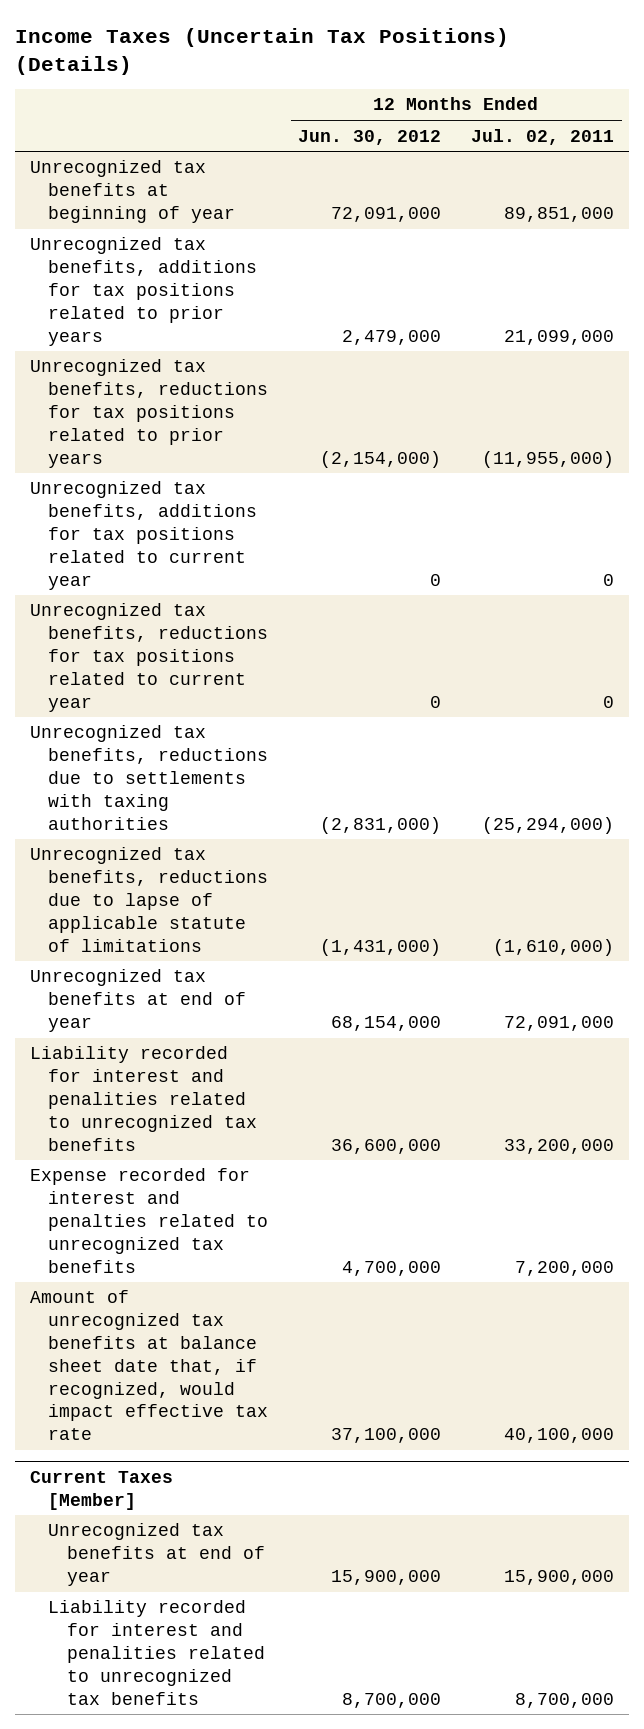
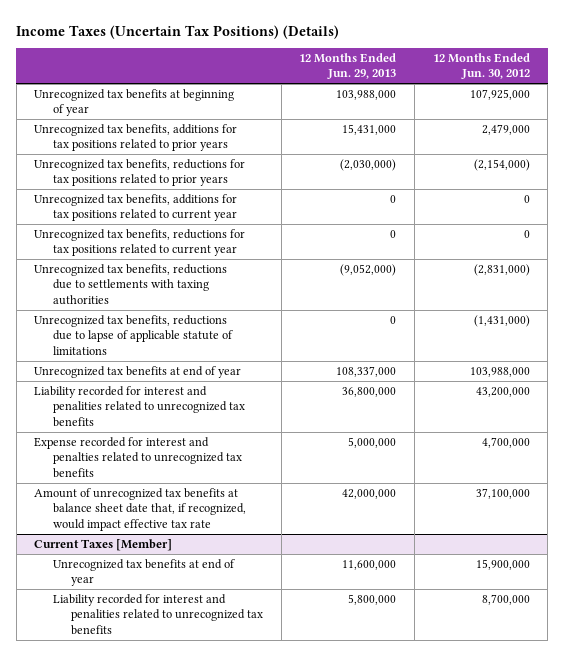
[471,128,615,145] Jul. 02, 2011 -> none
none -> [299,53,397,80] 12 Months Ended Jun. 29, 2013
[331,207,442,223] 72,091,000 -> [469,89,530,101] 107,925,000
[331,1016,442,1032] 68,154,000 -> [469,367,530,378] 103,988,000
[331,1138,442,1154] 36,600,000 -> [475,387,530,398] 43,200,000

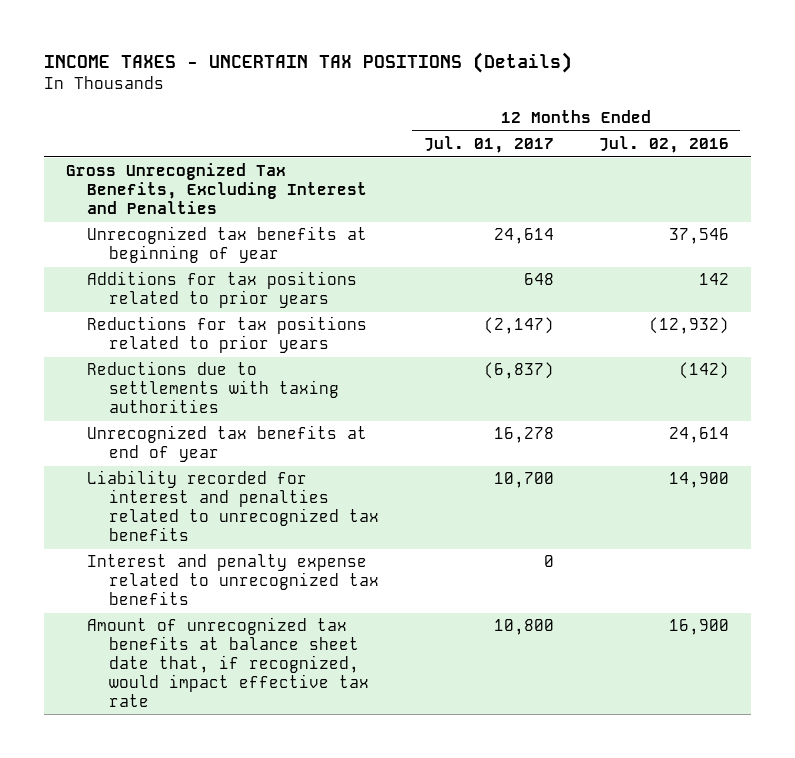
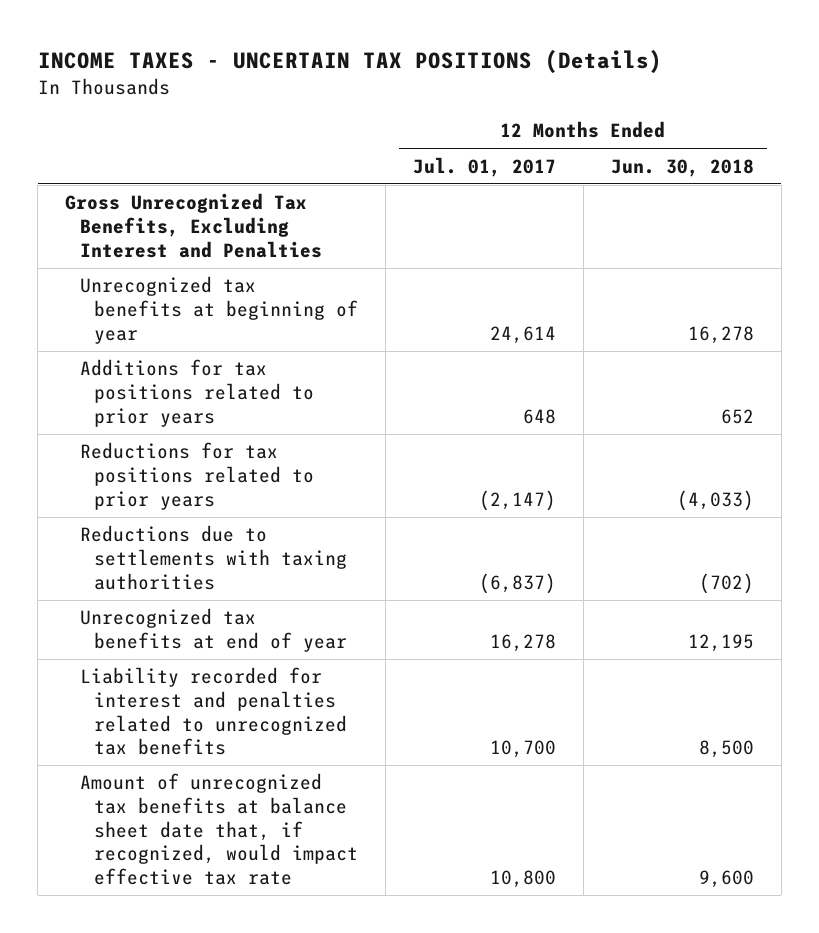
[598,136,729,154] Jul. 02, 2016 -> none
none -> [610,158,754,177] Jun. 30, 2018
[87,554,379,606] Interest and penalty expense related to unrecognized tax benefits -> none

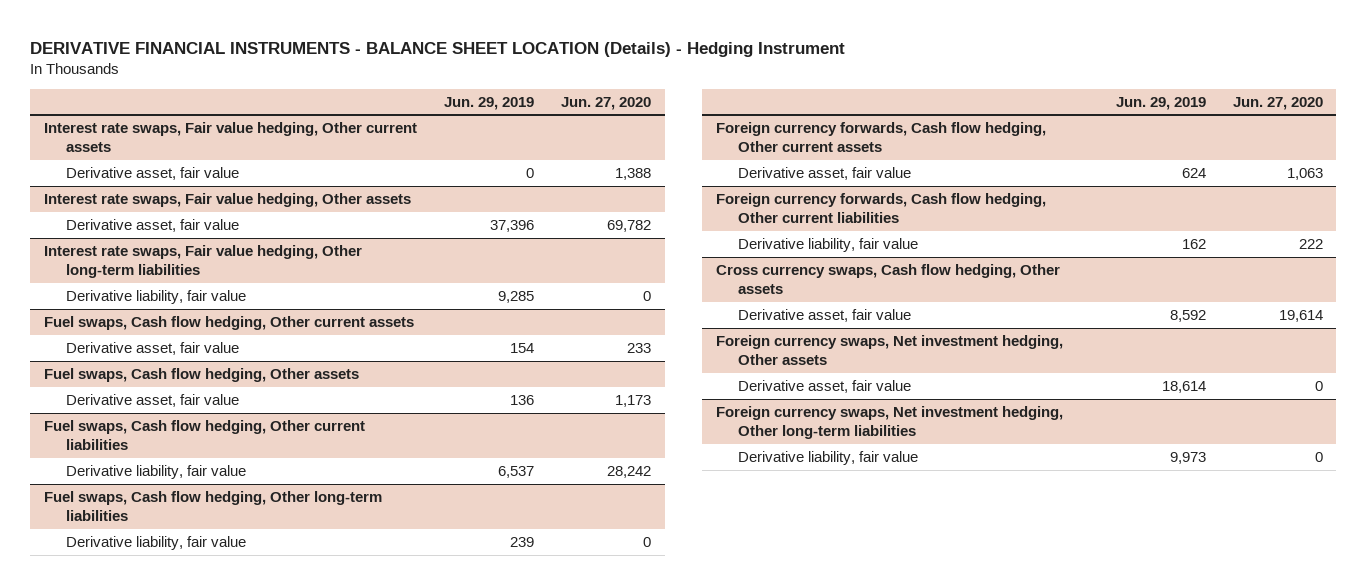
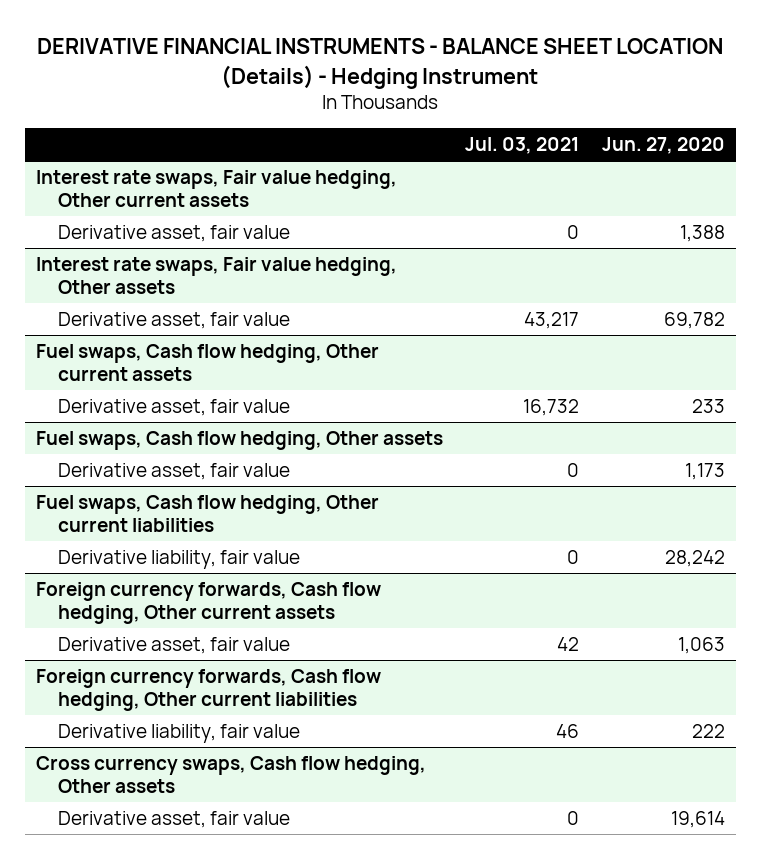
[444,96,535,110] Jun. 29, 2019 -> none
none -> [465,137,580,155] Jul. 03, 2021
[43,244,362,279] Interest rate swaps, Fair value hedging, Other long-term liabilities -> none
[65,289,246,304] Derivative liability, fair value -> none
[43,490,382,522] Fuel swaps, Cash flow hedging, Other long-term liabilities -> none
[65,535,246,550] Derivative liability, fair value -> none
[715,334,1063,366] Foreign currency swaps, Net investment hedging, Other assets -> none
[737,379,911,393] Derivative asset, fair value -> none
[715,405,1063,440] Foreign currency swaps, Net investment hedging, Other long-term liabilities -> none
[737,450,918,465] Derivative liability, fair value -> none

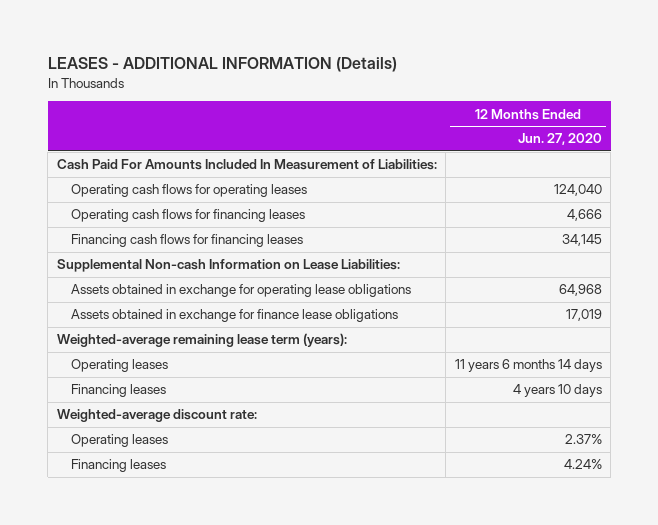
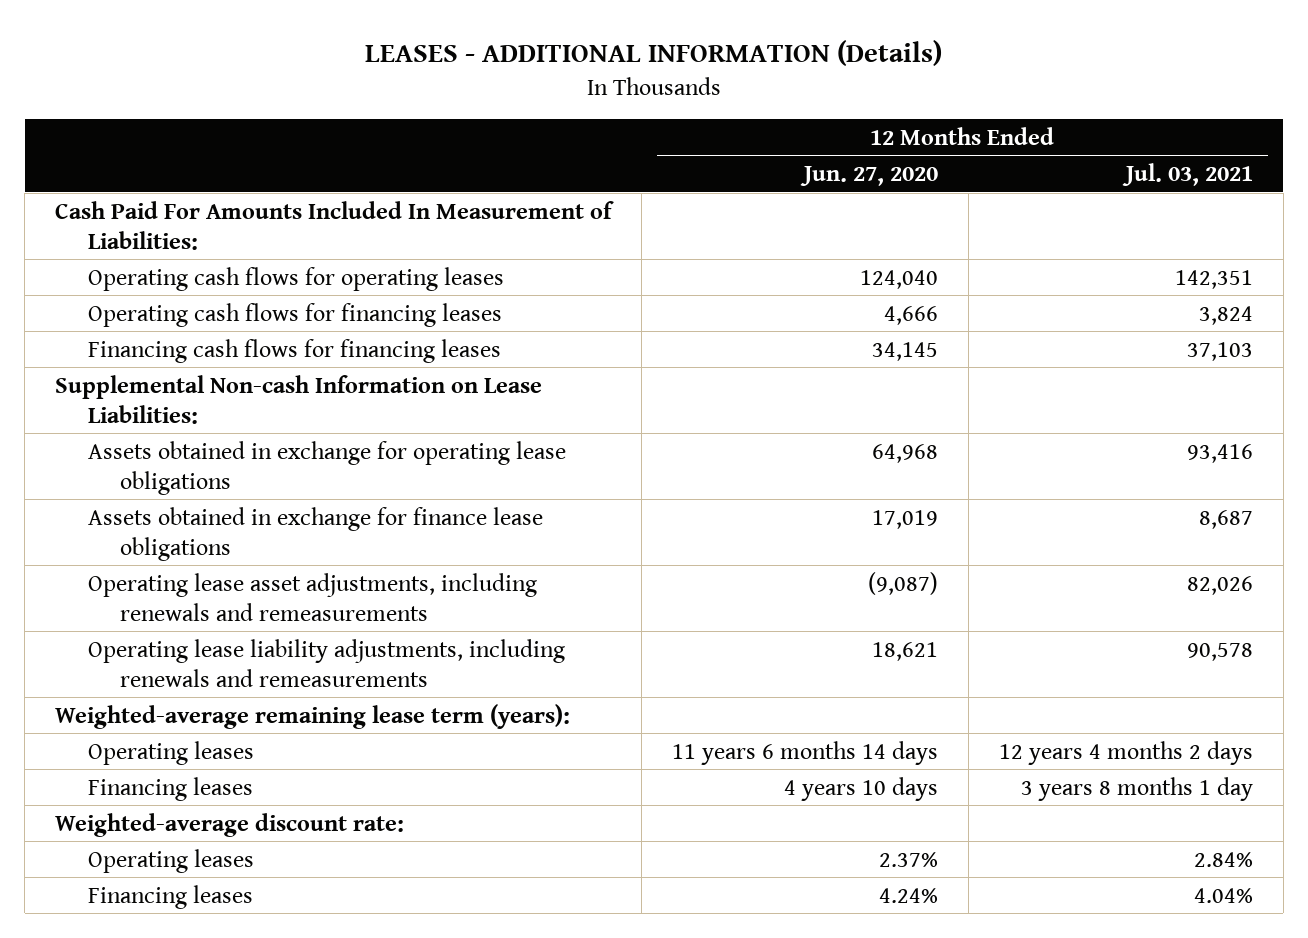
none -> [1121,162,1253,186] Jul. 03, 2021
none -> [87,572,537,621] Operating lease asset adjustments, including renewals and remeasurements
none -> [87,638,565,687] Operating lease liability adjustments, including renewals and remeasurements

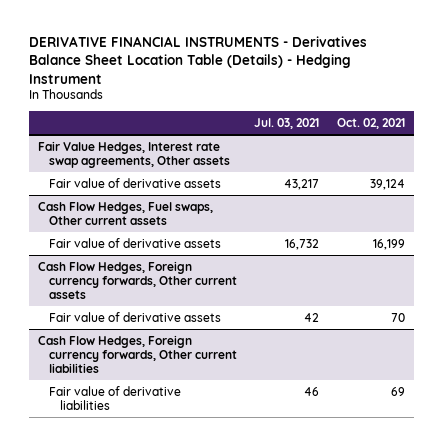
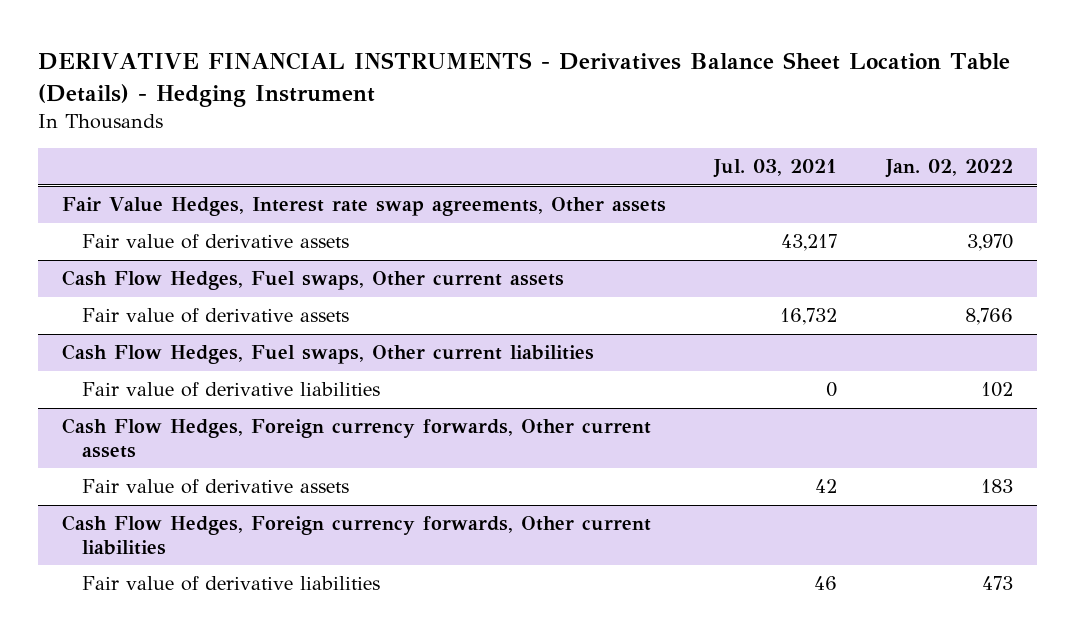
[337,117,406,129] Oct. 02, 2021 -> none
none -> [884,159,1013,179] Jan. 02, 2022
none -> [62,344,595,365] Cash Flow Hedges, Fuel swaps, Other current liabilities
none -> [82,382,381,398] Fair value of derivative liabilities

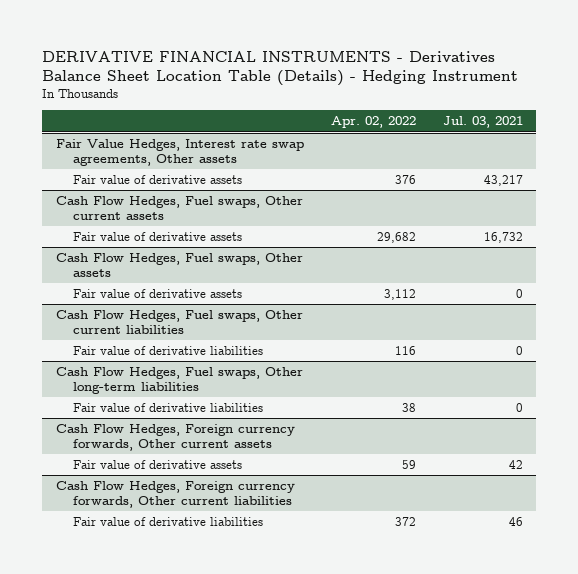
[884,159,1013,179] Jan. 02, 2022 -> none
none -> [330,116,416,129] Apr. 02, 2022
none -> [55,253,303,277] Cash Flow Hedges, Fuel swaps, Other assets
none -> [72,289,242,299] Fair value of derivative assets
none -> [55,367,303,394] Cash Flow Hedges, Fuel swaps, Other long-term liabilities
none -> [72,403,263,413] Fair value of derivative liabilities

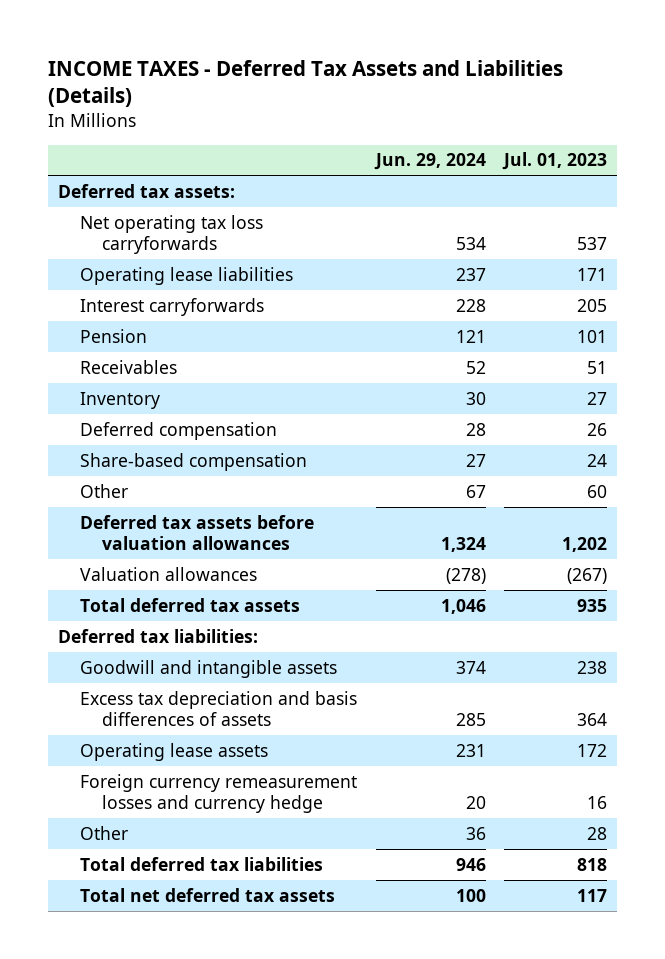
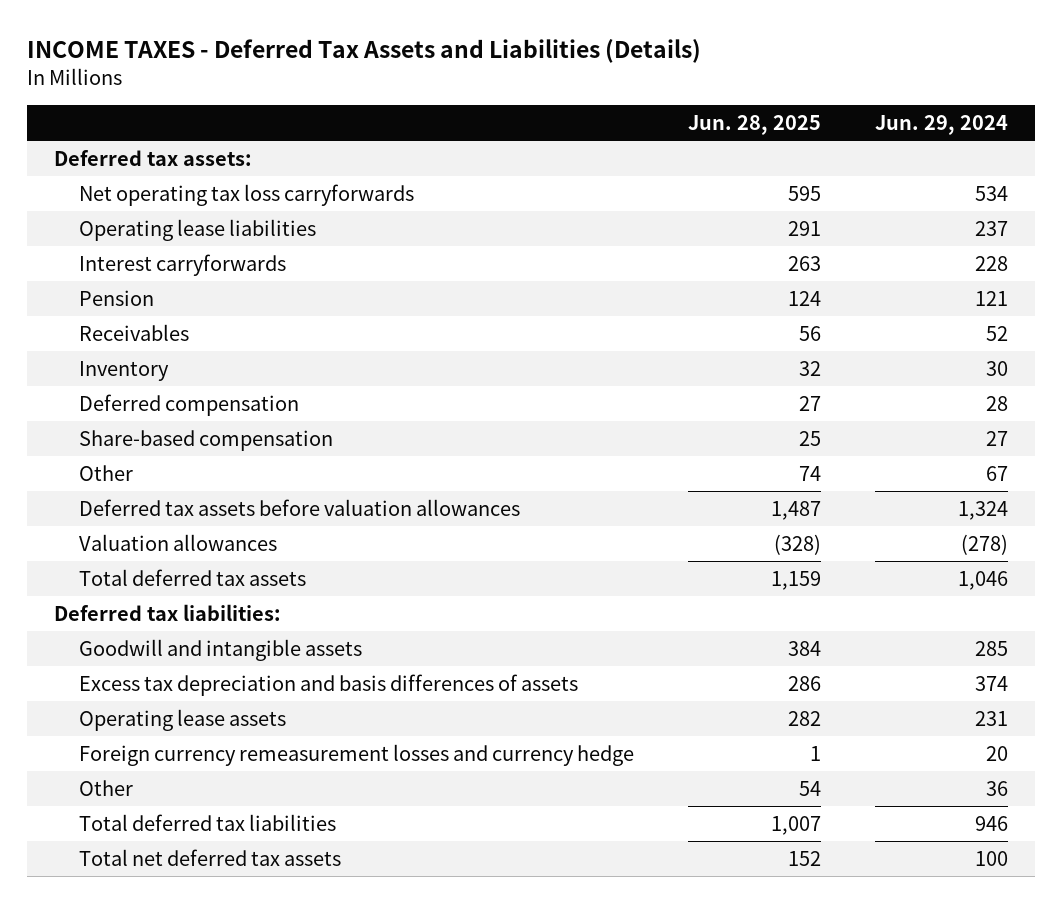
[502,152,608,171] Jul. 01, 2023 -> none
none -> [687,114,821,135] Jun. 28, 2025
[455,660,486,674] 374 -> [974,640,1008,656] 285
[455,713,486,727] 285 -> [974,675,1008,691] 374

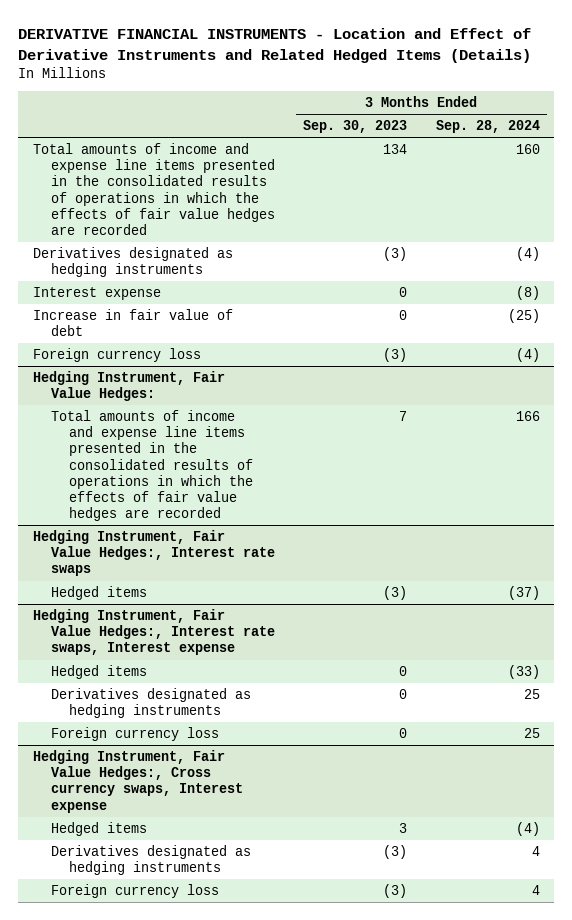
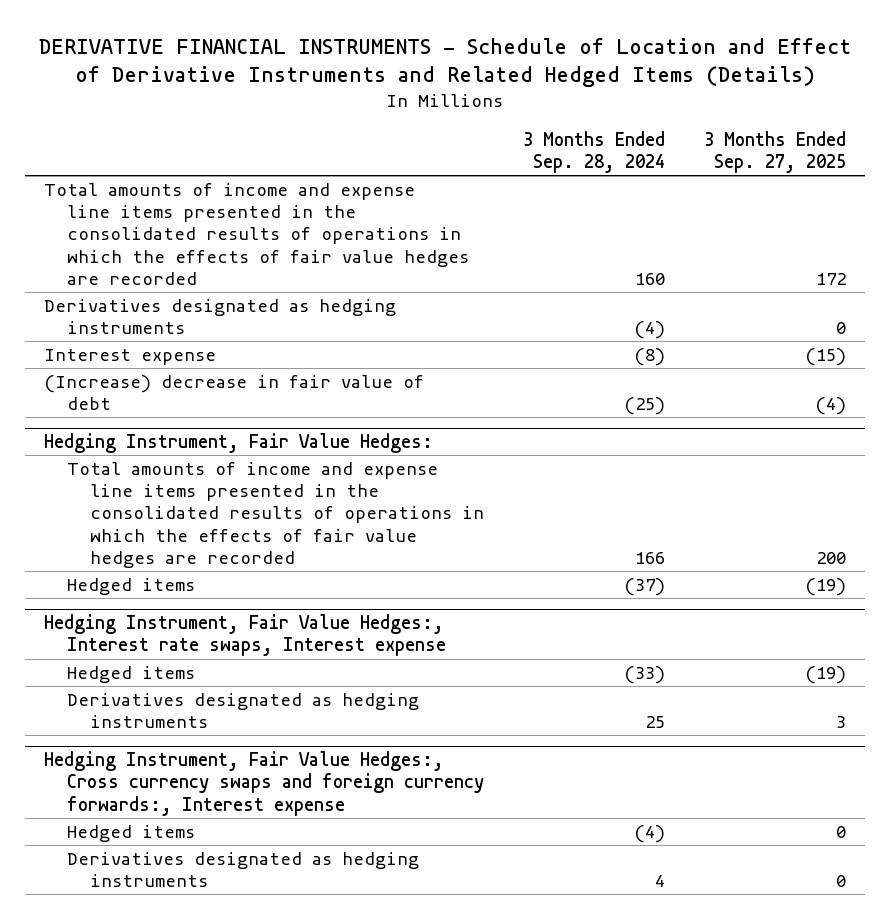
[18,28,532,63] DERIVATIVE FINANCIAL INSTRUMENTS - Location and Effect of Derivative Instruments and Related Hedged Items (Details) -> [39,37,852,88] DERIVATIVE FINANCIAL INSTRUMENTS - Schedule of Location and Effect of Derivative Instruments and Related Hedged Items (Details)
[303,120,408,134] Sep. 30, 2023 -> none
none -> [703,130,846,173] 3 Months Ended Sep. 27, 2025
[32,347,201,362] Foreign currency loss -> none
[32,308,233,337] Increase in fair value of debt -> [44,374,425,411] (Increase) decrease in fair value of debt
[32,529,275,577] Hedging Instrument, Fair Value Hedges:, Interest rate swaps -> none
[50,726,219,741] Foreign currency loss -> none
[32,749,243,813] Hedging Instrument, Fair Value Hedges:, Cross currency swaps, Interest expense -> [44,751,485,816] Hedging Instrument, Fair Value Hedges:, Cross currency swaps and foreign currency forwards:, Interest expense
[50,883,219,898] Foreign currency loss -> none

